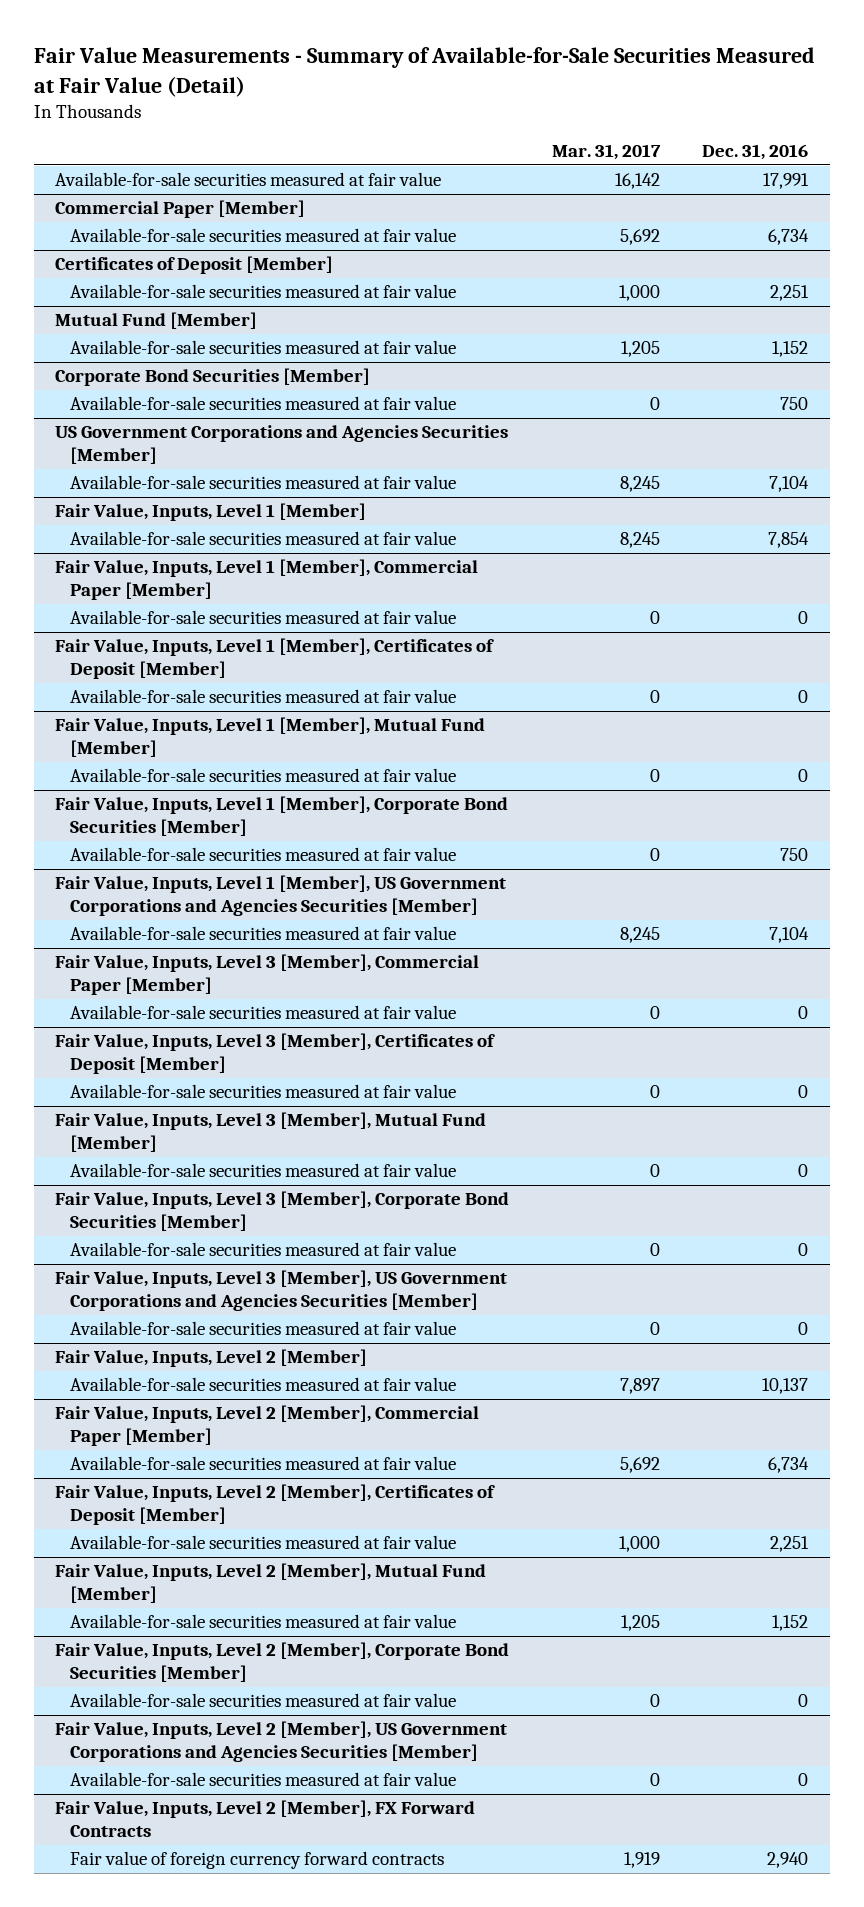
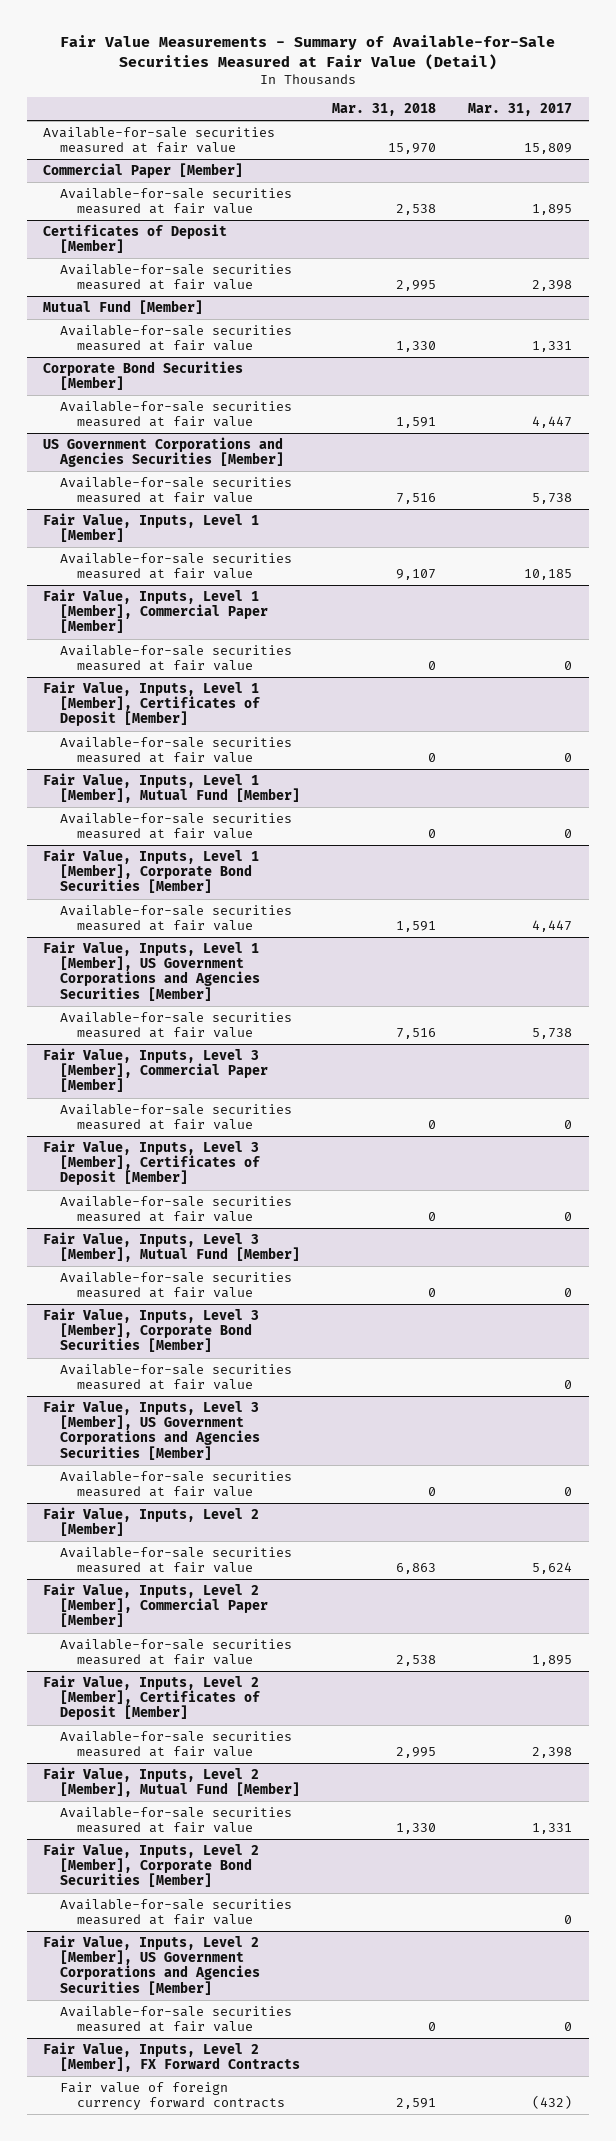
[702,144,809,161] Dec. 31, 2016 -> none
none -> [332,103,437,117] Mar. 31, 2018
[614,173,660,190] 16,142 -> [524,143,573,155] 15,809
[619,229,660,246] 5,692 -> [532,204,573,216] 1,895
[618,285,660,302] 1,000 -> [532,280,573,292] 2,398
[620,341,660,358] 1,205 -> [532,341,573,353] 1,331
[649,397,660,411] 0 -> [532,416,573,429] 4,447
[619,476,660,493] 8,245 -> [532,493,573,505] 5,738
[619,532,660,549] 8,245 -> [524,569,573,581] 10,185
[649,848,660,862] 0 -> [532,920,573,933] 4,447
[619,927,660,944] 8,245 -> [532,1028,573,1040] 5,738
[619,1378,660,1395] 7,897 -> [532,1562,573,1575] 5,624
[619,1457,660,1474] 5,692 -> [532,1655,573,1667] 1,895
[618,1536,660,1553] 1,000 -> [532,1747,573,1759] 2,398
[620,1615,660,1632] 1,205 -> [532,1823,573,1835] 1,331
[623,1852,660,1869] 1,919 -> [532,2095,573,2110] (432)

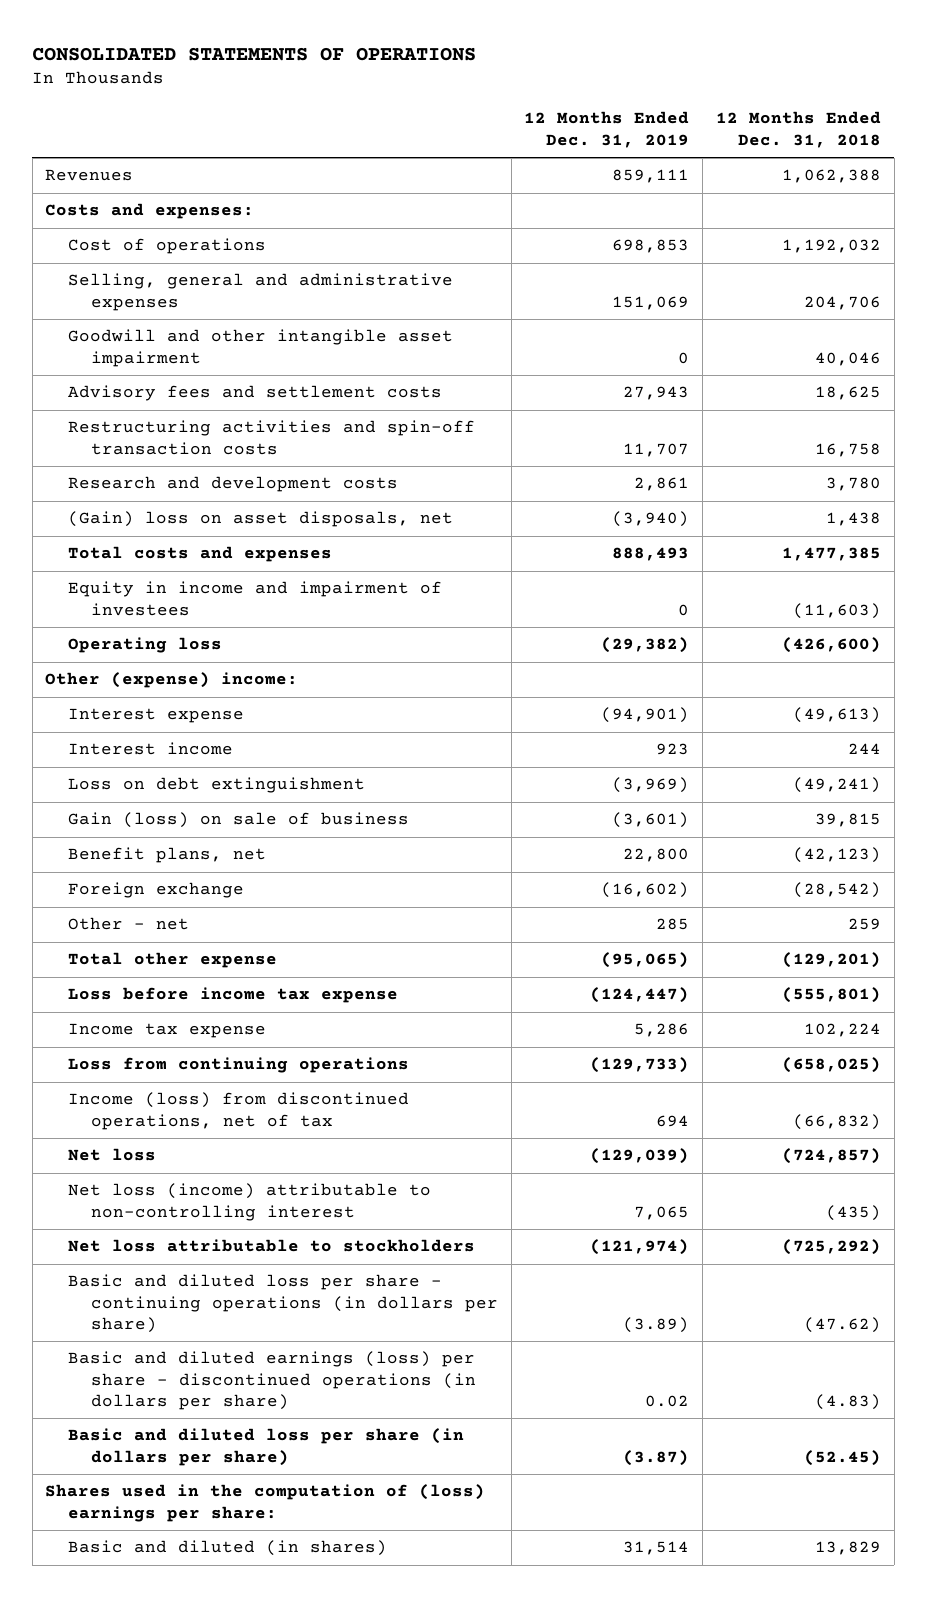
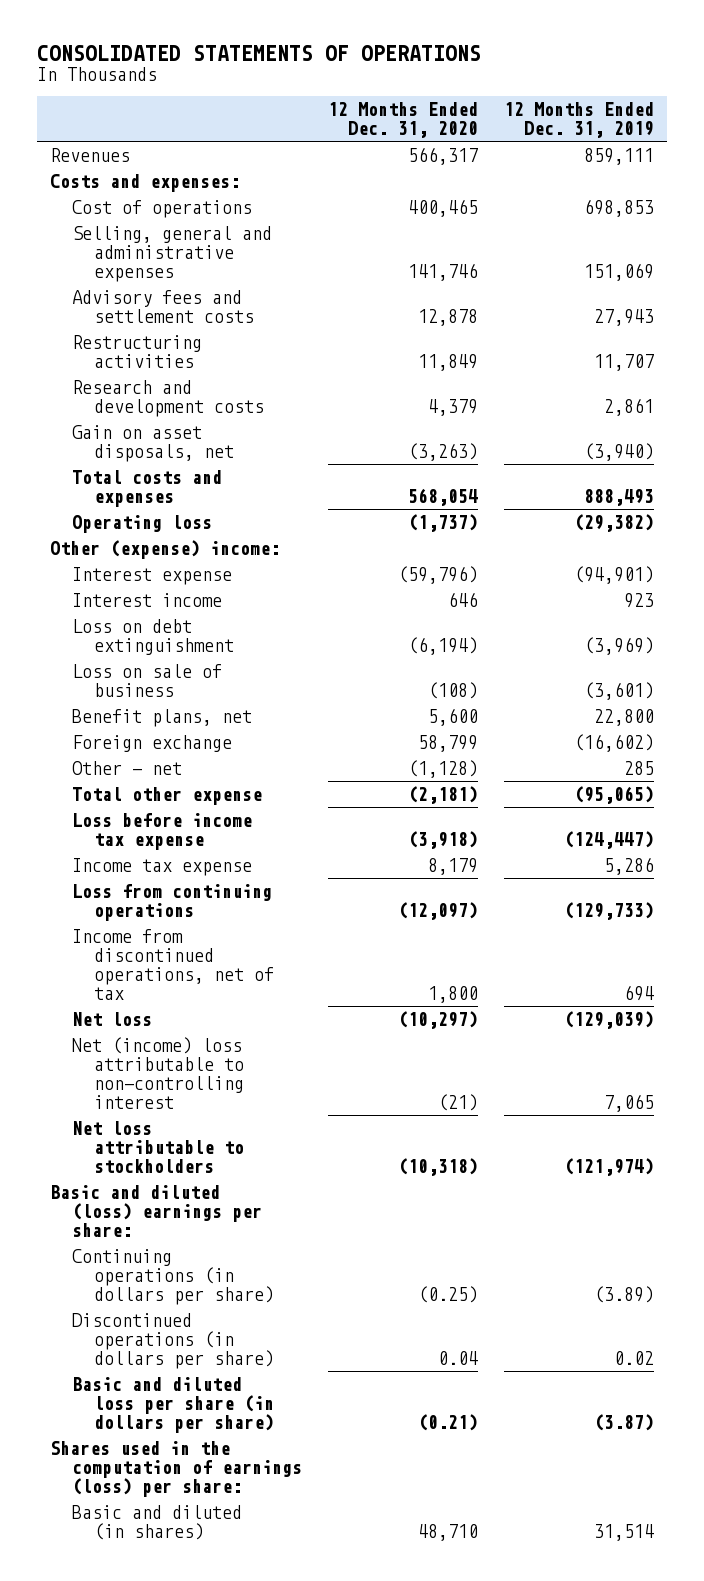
[716,111,882,148] 12 Months Ended Dec. 31, 2018 -> none
none -> [328,102,479,139] 12 Months Ended Dec. 31, 2020
[68,329,454,367] Goodwill and other intangible asset impairment -> none
[68,420,476,455] Restructuring activities and spin-off transaction costs -> [72,334,203,368] Restructuring activities
[68,511,454,528] (Gain) loss on asset disposals, net -> [72,424,235,462] Gain on asset disposals, net
[68,581,443,616] Equity in income and impairment of investees -> none
[68,812,410,829] Gain (loss) on sale of business -> [72,663,223,697] Loss on sale of business
[68,1092,410,1130] Income (loss) from discontinued operations, net of tax -> [72,928,275,1000] Income from discontinued operations, net of tax
[68,1183,432,1221] Net loss (income) attributable to non-controlling interest -> [72,1036,245,1109] Net (income) loss attributable to non-controlling interest
none -> [50,1184,263,1237] Basic and diluted (loss) earnings per share:
[68,1274,498,1334] Basic and diluted loss per share - continuing operations (in dollars per share) -> [72,1248,275,1305] Continuing operations (in dollars per share)
[68,1351,476,1411] Basic and diluted earnings (loss) per share - discontinued operations (in dollars per share) -> [72,1312,275,1369] Discontinued operations (in dollars per share)
[45,1484,486,1522] Shares used in the computation of (loss) earnings per share: -> [50,1440,303,1497] Shares used in the computation of earnings (loss) per share:

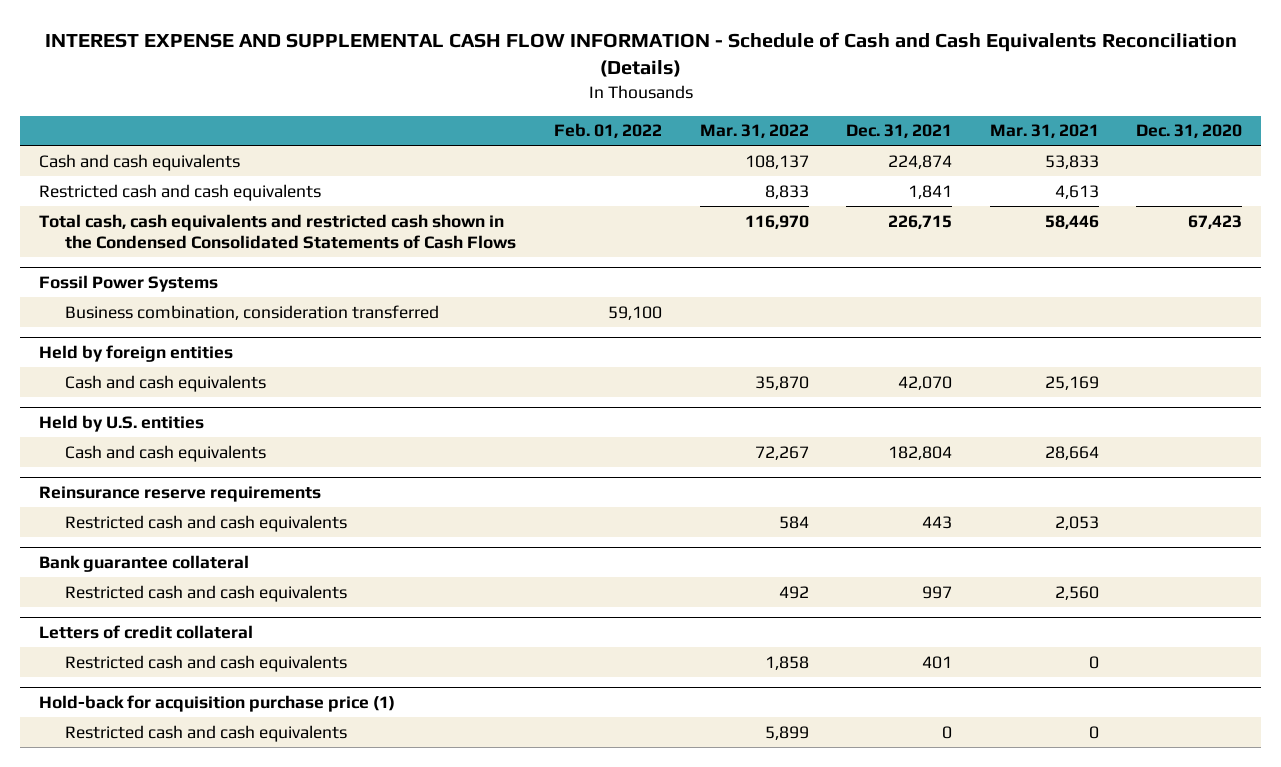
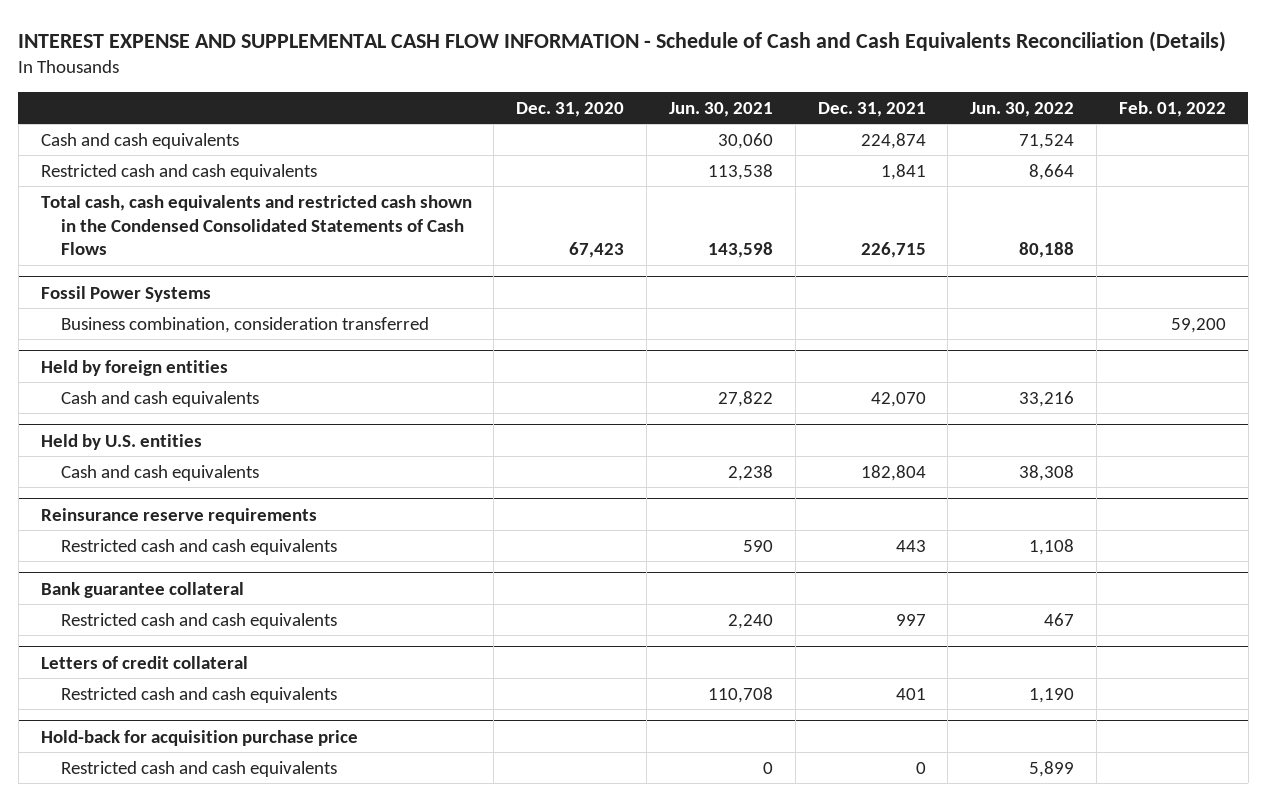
[699,124,809,139] Mar. 31, 2022 -> none
[989,124,1099,139] Mar. 31, 2021 -> none
none -> [668,101,773,117] Jun. 30, 2021
none -> [970,101,1075,117] Jun. 30, 2022
[608,305,663,320] 59,100 -> [1170,317,1226,333] 59,200
[38,695,395,713] Hold-back for acquisition purchase price (1) -> [40,729,358,746] Hold-back for acquisition purchase price

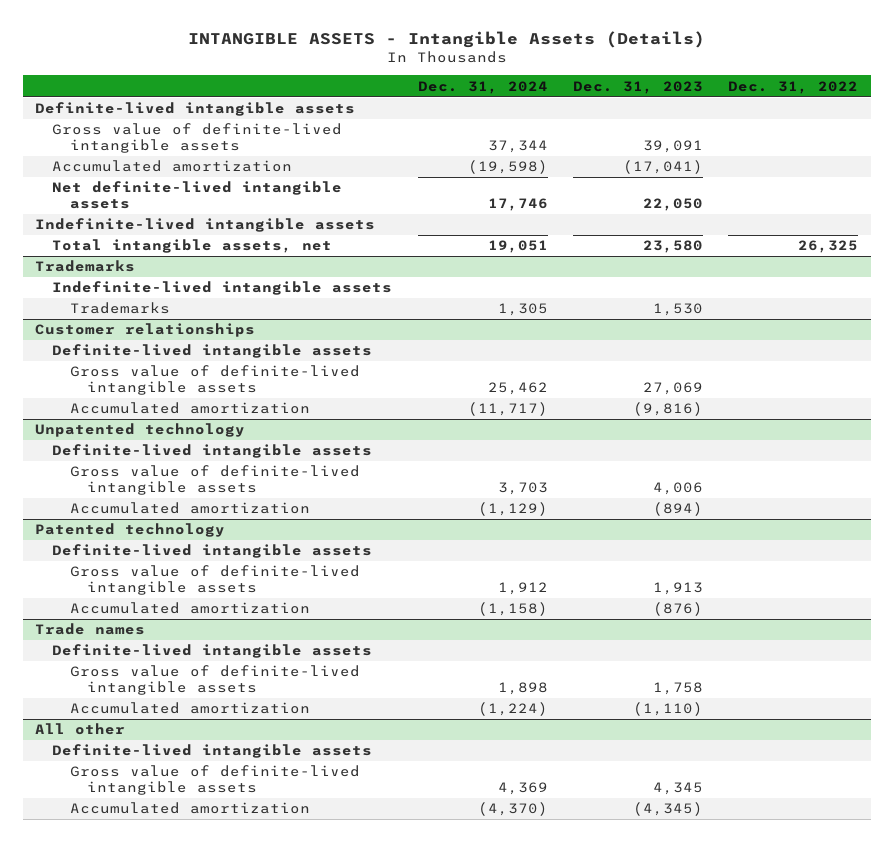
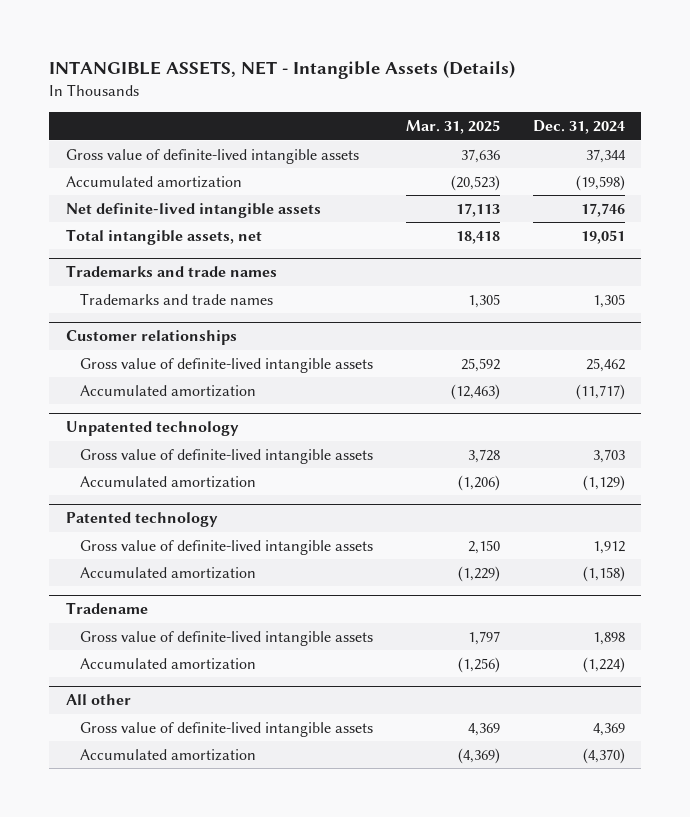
[187,30,705,48] INTANGIBLE ASSETS - Intangible Assets (Details) -> [49,60,516,80] INTANGIBLE ASSETS, NET - Intangible Assets (Details)
[573,80,704,94] Dec. 31, 2023 -> none
[728,80,859,94] Dec. 31, 2022 -> none
none -> [405,120,500,135] Mar. 31, 2025
[35,102,356,117] Definite-lived intangible assets -> none
[35,218,376,233] Indefinite-lived intangible assets -> none
[52,281,393,296] Indefinite-lived intangible assets -> none
[35,260,136,273] Trademarks -> [65,265,277,278] Trademarks and trade names
[69,302,170,315] Trademarks -> [80,292,274,305] Trademarks and trade names
[52,344,373,359] Definite-lived intangible assets -> none
[52,444,373,459] Definite-lived intangible assets -> none
[52,544,373,559] Definite-lived intangible assets -> none
[52,644,373,659] Definite-lived intangible assets -> none
[35,623,146,636] Trade names -> [65,602,148,615] Tradename
[52,744,373,759] Definite-lived intangible assets -> none

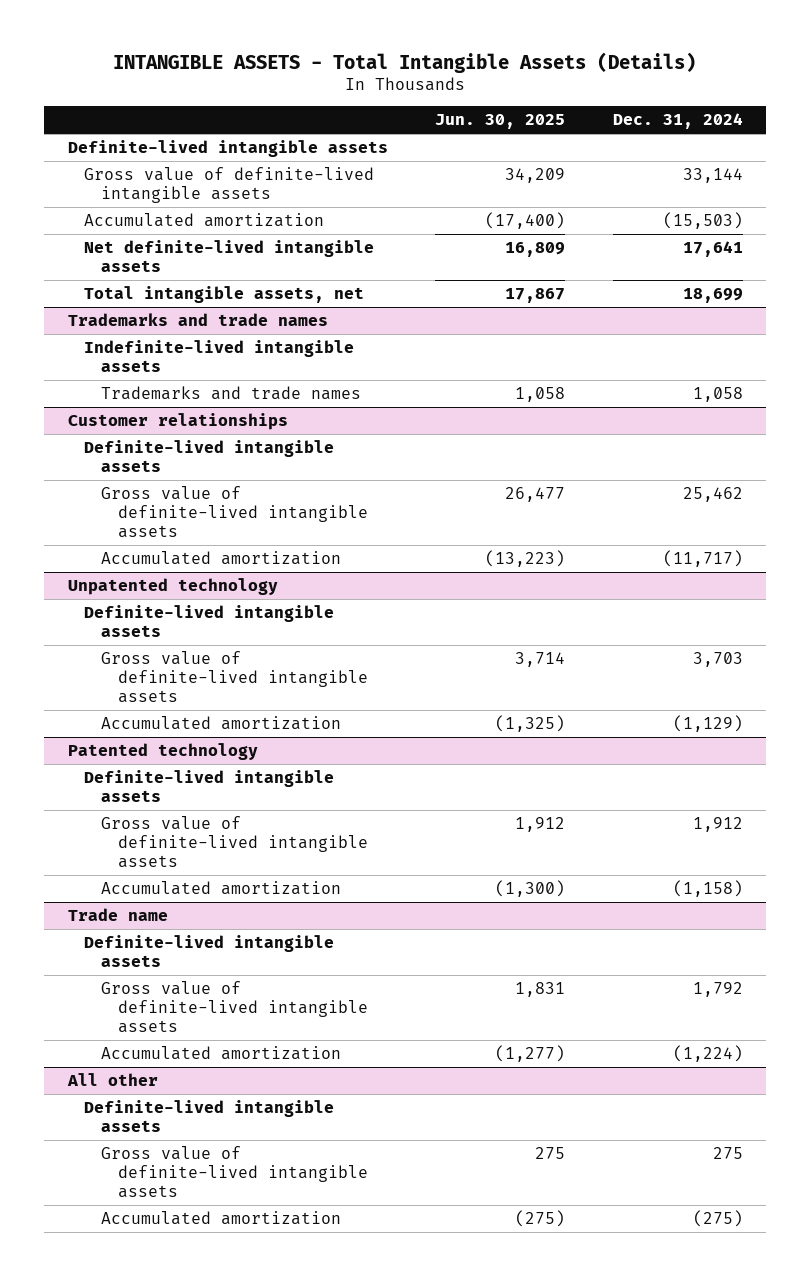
[49,60,516,80] INTANGIBLE ASSETS, NET - Intangible Assets (Details) -> [113,51,697,73] INTANGIBLE ASSETS - Total Intangible Assets (Details)
[405,120,500,135] Mar. 31, 2025 -> none
none -> [435,114,566,130] Jun. 30, 2025
none -> [67,139,388,157] Definite-lived intangible assets
[585,148,626,163] 37,344 -> [682,167,743,183] 33,144
[575,174,625,191] (19,598) -> [662,211,743,229] (15,503)
[580,202,625,217] 17,746 -> [682,240,743,257] 17,641
[580,229,625,244] 19,051 -> [682,287,743,303] 18,699
none -> [84,339,355,373] Indefinite-lived intangible assets
[592,293,625,308] 1,305 -> [692,386,743,402] 1,058
none -> [84,439,335,473] Definite-lived intangible assets
none -> [84,604,335,638] Definite-lived intangible assets
none -> [84,769,335,803] Definite-lived intangible assets
[65,602,148,615] Tradename -> [67,907,168,921] Trade name
none -> [84,934,335,968] Definite-lived intangible assets
[592,631,625,645] 1,898 -> [692,981,743,997] 1,792
none -> [84,1099,335,1133] Definite-lived intangible assets
[592,722,625,736] 4,369 -> [712,1146,743,1159] 275
[582,747,625,764] (4,370) -> [692,1209,743,1227] (275)

